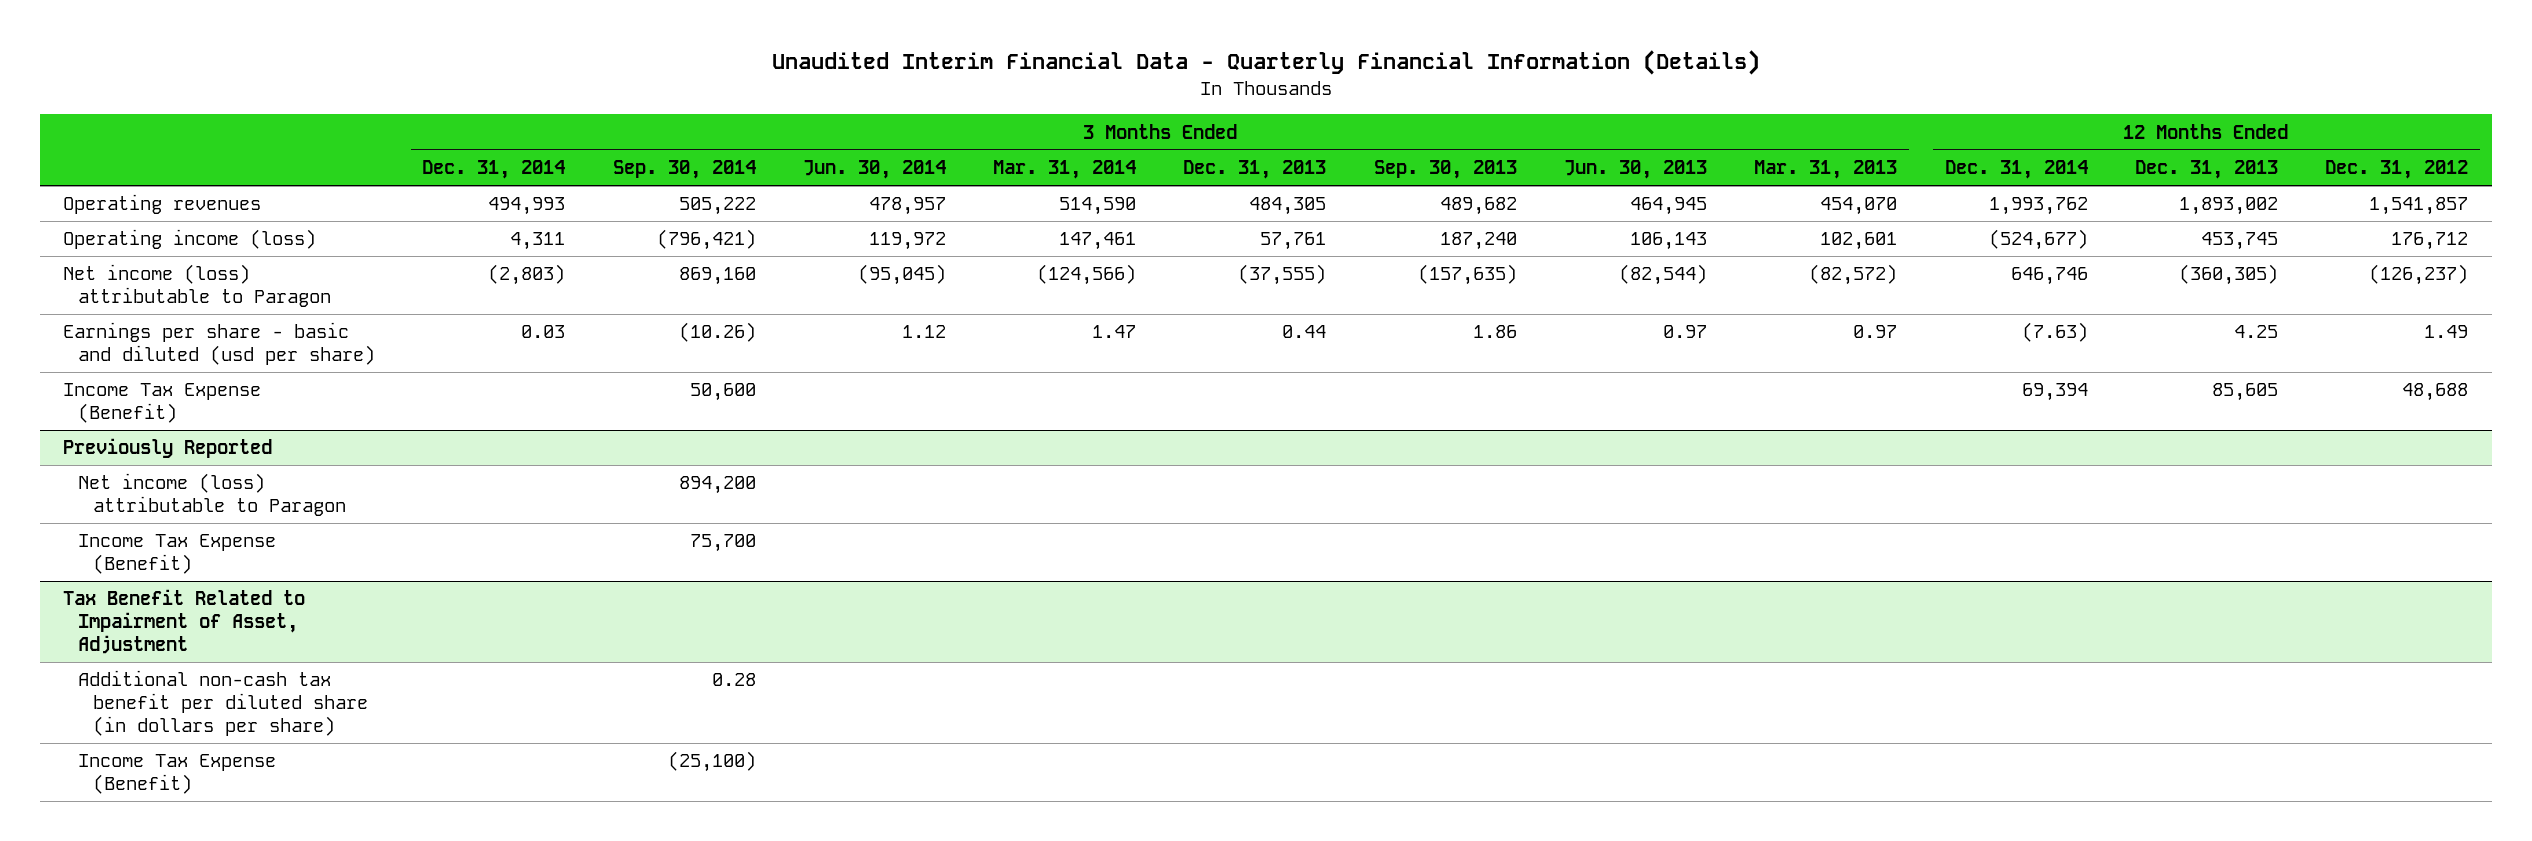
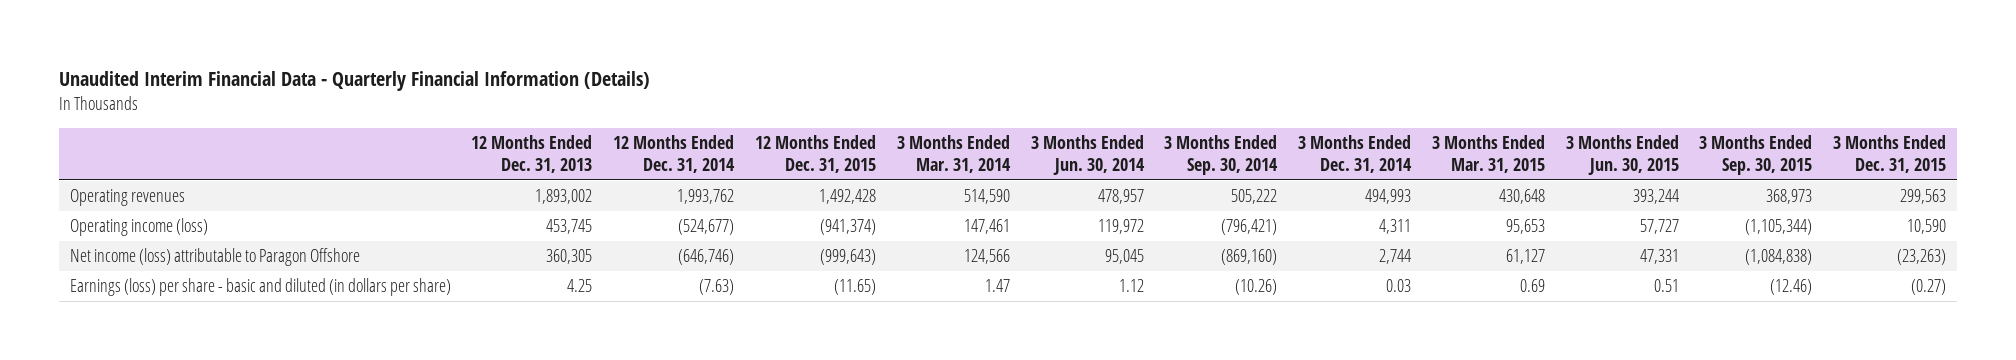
[1183,160,1327,180] Dec. 31, 2013 -> none
[1373,160,1517,180] Sep. 30, 2013 -> none
[1564,160,1708,180] Jun. 30, 2013 -> none
[1754,160,1898,180] Mar. 31, 2013 -> none
[2325,160,2469,180] Dec. 31, 2012 -> none
none -> [754,135,876,173] 12 Months Ended Dec. 31, 2015
none -> [1431,135,1545,173] 3 Months Ended Mar. 31, 2015
none -> [1565,135,1679,175] 3 Months Ended Jun. 30, 2015
none -> [1699,135,1813,175] 3 Months Ended Sep. 30, 2015
none -> [1833,135,1947,173] 3 Months Ended Dec. 31, 2015
[63,383,262,424] Income Tax Expense (Benefit) -> none
[63,438,273,459] Previously Reported -> none
[78,473,346,517] Net income (loss) attributable to Paragon -> none
[78,534,277,575] Income Tax Expense (Benefit) -> none
[63,589,306,654] Tax Benefit Related to Impairment of Asset, Adjustment -> none
[78,670,368,736] Additional non-cash tax benefit per diluted share (in dollars per share) -> none
[78,754,277,795] Income Tax Expense (Benefit) -> none
[63,264,332,308] Net income (loss) attributable to Paragon -> [69,248,360,267] Net income (loss) attributable to Paragon Offshore
[488,264,566,286] (2,803) -> [1379,249,1412,265] 2,744
[678,267,756,286] 869,160 -> [1221,249,1278,266] (869,160)
[857,264,946,286] (95,045) -> [1104,249,1144,265] 95,045
[1037,264,1137,286] (124,566) -> [963,249,1010,265] 124,566
[2010,267,2088,286] 646,746 -> [678,249,735,266] (646,746)
[2178,264,2278,286] (360,305) -> [546,249,593,265] 360,305
[63,322,376,366] Earnings per share - basic and diluted (usd per share) -> [69,278,451,297] Earnings (loss) per share - basic and diluted (in dollars per share)

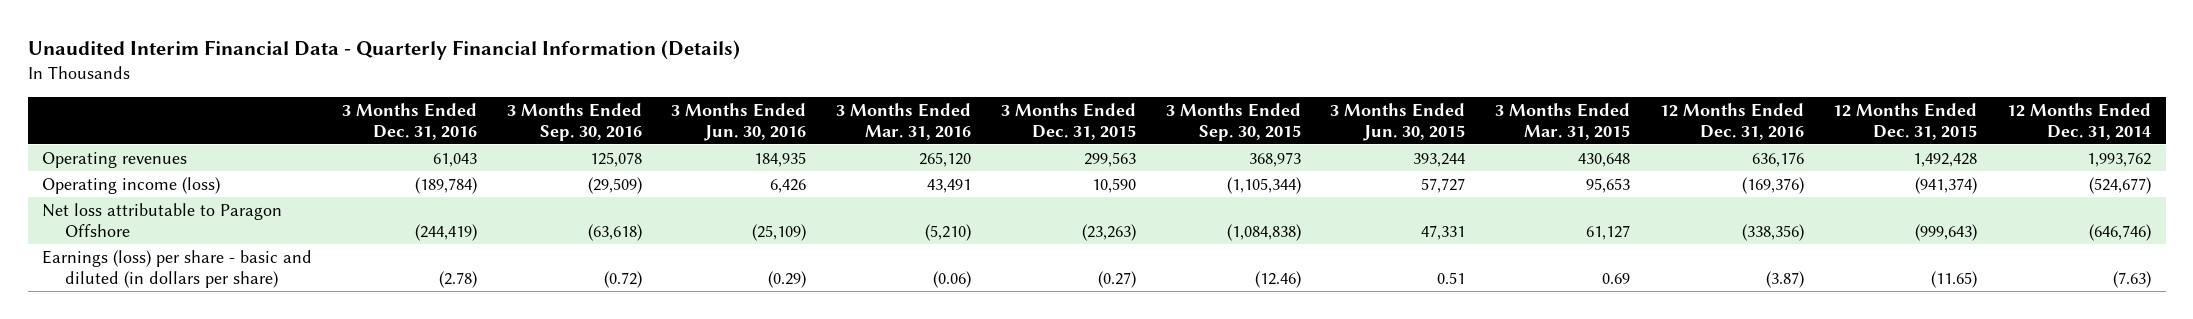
[471,135,593,173] 12 Months Ended Dec. 31, 2013 -> none
[896,135,1011,173] 3 Months Ended Mar. 31, 2014 -> none
[1030,135,1145,175] 3 Months Ended Jun. 30, 2014 -> none
[1164,135,1279,175] 3 Months Ended Sep. 30, 2014 -> none
[1298,135,1413,173] 3 Months Ended Dec. 31, 2014 -> none
none -> [342,102,478,140] 3 Months Ended Dec. 31, 2016
none -> [506,102,642,141] 3 Months Ended Sep. 30, 2016
none -> [671,102,807,141] 3 Months Ended Jun. 30, 2016
none -> [836,102,972,140] 3 Months Ended Mar. 31, 2016
none -> [1659,102,1804,140] 12 Months Ended Dec. 31, 2016
[69,248,360,267] Net income (loss) attributable to Paragon Offshore -> [42,202,283,237] Net loss attributable to Paragon Offshore

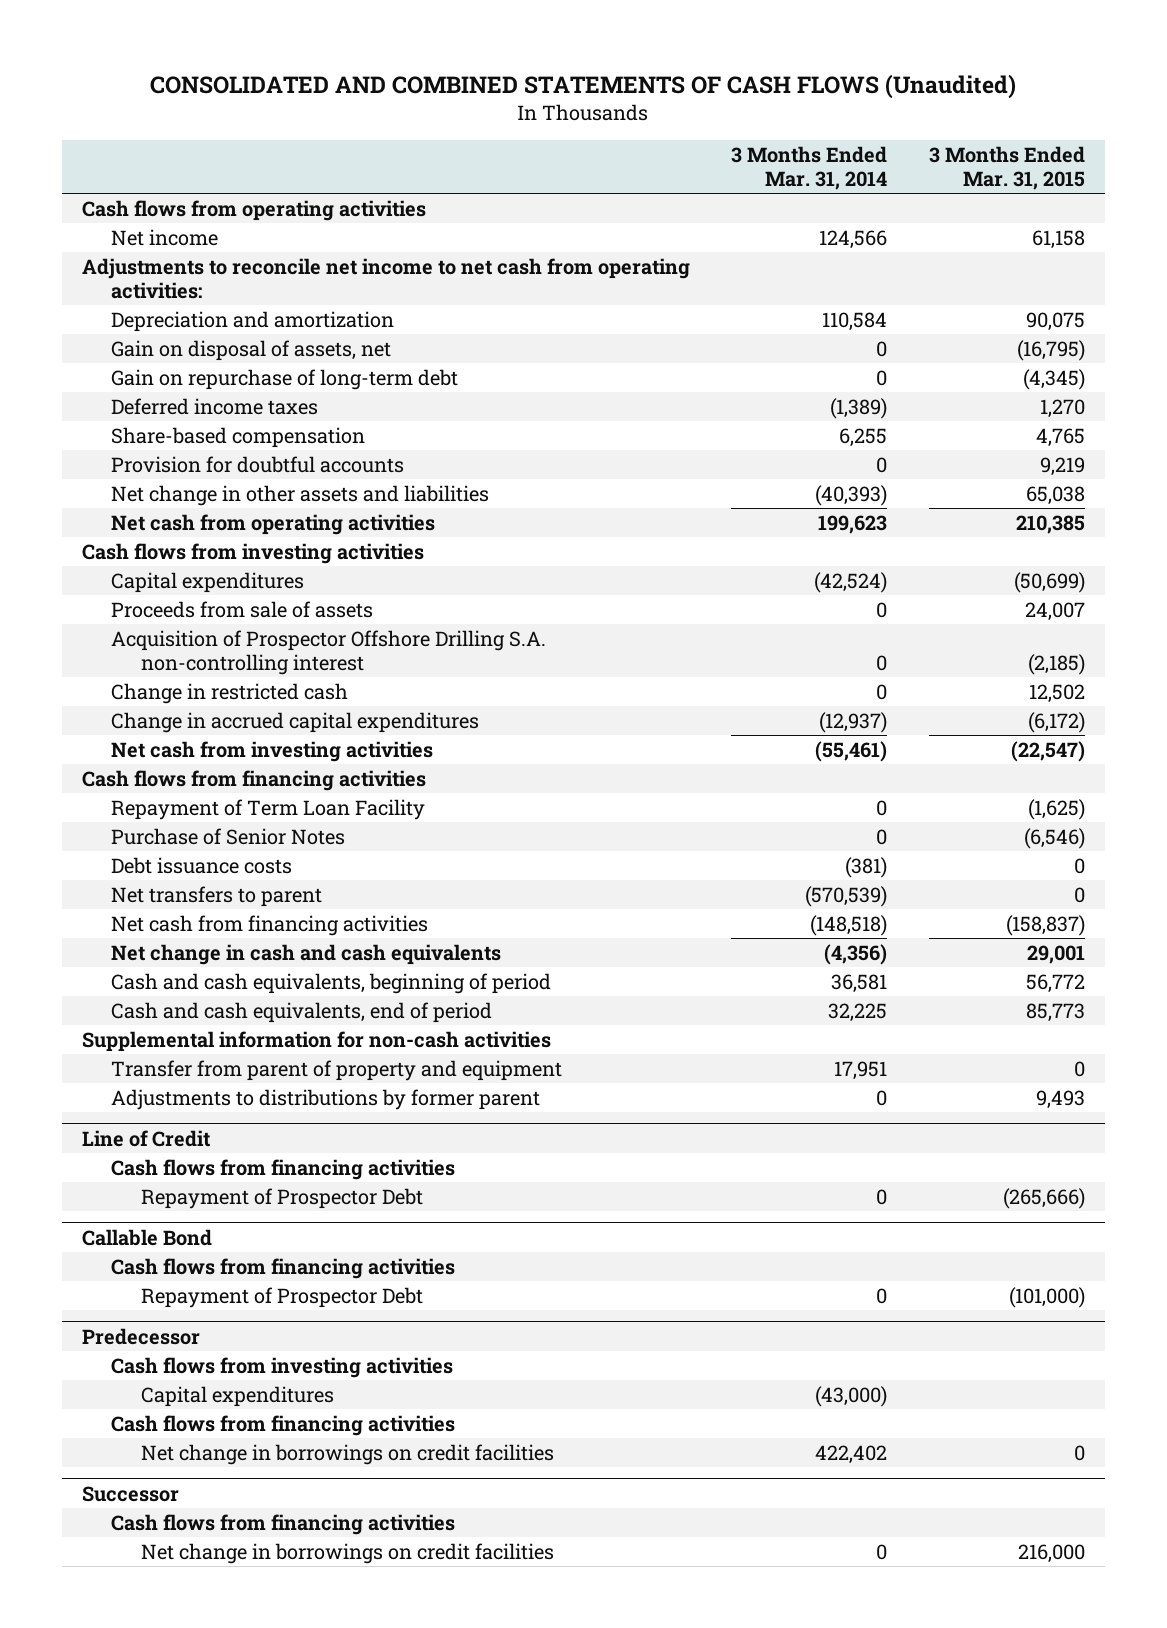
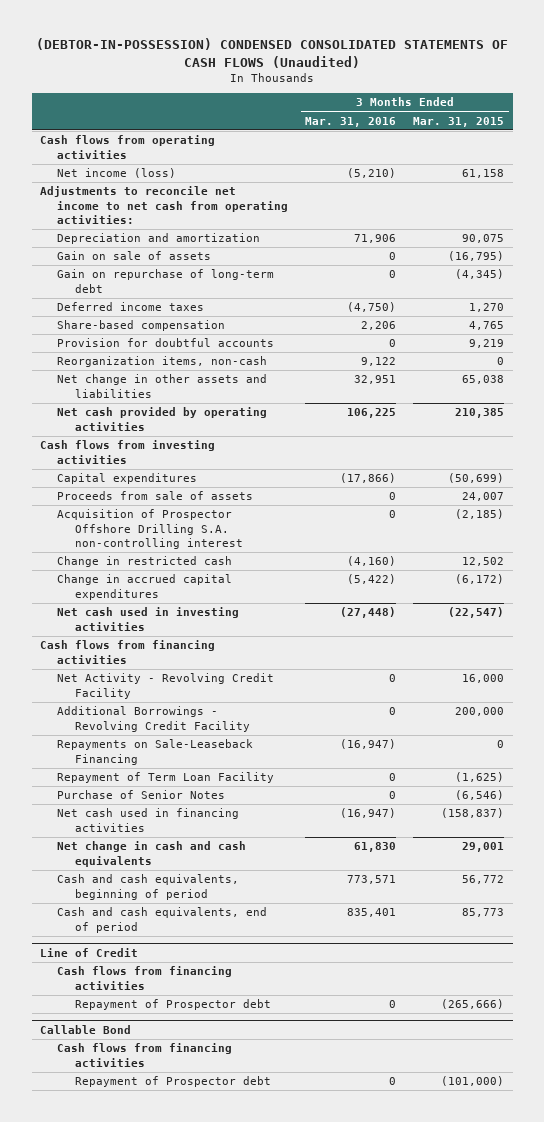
[150,73,1017,99] CONSOLIDATED AND COMBINED STATEMENTS OF CASH FLOWS (Unaudited) -> [36,38,509,68] (DEBTOR-IN-POSSESSION) CONDENSED CONSOLIDATED STATEMENTS OF CASH FLOWS (Unaudited)
[731,146,888,190] 3 Months Ended Mar. 31, 2014 -> none
none -> [305,116,397,127] Mar. 31, 2016
[111,228,219,246] Net income -> [57,168,177,179] Net income (loss)
[111,339,392,361] Gain on disposal of assets, net -> [57,251,212,261] Gain on sale of assets
none -> [57,356,268,368] Reorganization items, non-cash
[111,513,436,535] Net cash from operating activities -> [57,407,268,431] Net cash provided by operating activities
[111,740,434,762] Net cash from investing activities -> [57,607,240,631] Net cash used in investing activities
none -> [57,673,275,699] Net Activity - Revolving Credit Facility
none -> [57,706,250,732] Additional Borrowings - Revolving Credit Facility
none -> [57,739,254,765] Repayments on Sale-Leaseback Financing
[111,856,293,874] Debt issuance costs -> none
[111,885,323,907] Net transfers to parent -> none
[111,914,429,936] Net cash from financing activities -> [57,808,240,832] Net cash used in financing activities
[82,1030,552,1052] Supplemental information for non-cash activities -> none
[111,1059,563,1081] Transfer from parent of property and equipment -> none
[111,1088,541,1110] Adjustments to distributions by former parent -> none
[140,1187,423,1209] Repayment of Prospector Debt -> [74,999,271,1011] Repayment of Prospector debt
[82,1327,201,1345] Predecessor -> none
[111,1356,454,1378] Cash flows from investing activities -> none
[140,1385,334,1407] Capital expenditures -> none
[111,1414,456,1436] Cash flows from financing activities -> none
[140,1443,554,1465] Net change in borrowings on credit facilities -> none
[82,1485,180,1502] Successor -> none
[111,1513,456,1535] Cash flows from financing activities -> none
[140,1542,554,1564] Net change in borrowings on credit facilities -> none
[140,1286,423,1308] Repayment of Prospector Debt -> [74,1076,271,1088] Repayment of Prospector debt

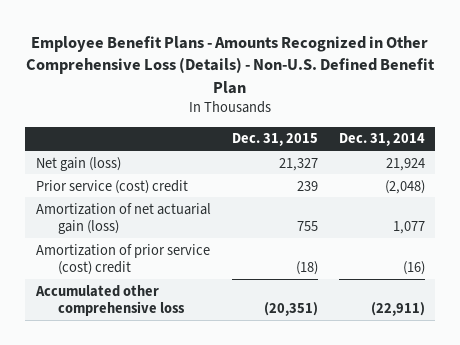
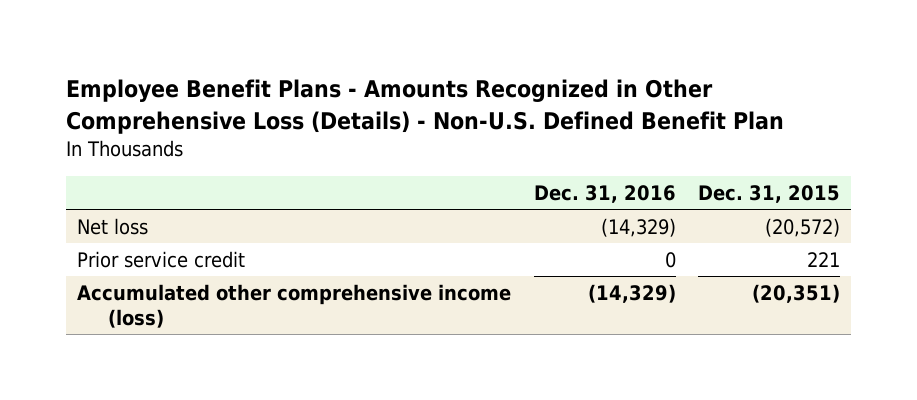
[338,133,425,147] Dec. 31, 2014 -> none
none -> [533,185,676,204] Dec. 31, 2016
[35,202,211,234] Amortization of net actuarial gain (loss) -> none
[35,243,210,275] Amortization of prior service (cost) credit -> none
[35,156,121,171] Net gain (loss) -> [77,218,149,236] Net loss
[278,157,318,171] 21,327 -> [765,218,841,238] (20,572)
[35,179,188,194] Prior service (cost) credit -> [77,251,246,269] Prior service credit
[296,180,318,191] 239 -> [807,252,841,268] 221
[34,284,186,316] Accumulated other comprehensive loss -> [77,284,512,328] Accumulated other comprehensive income (loss)

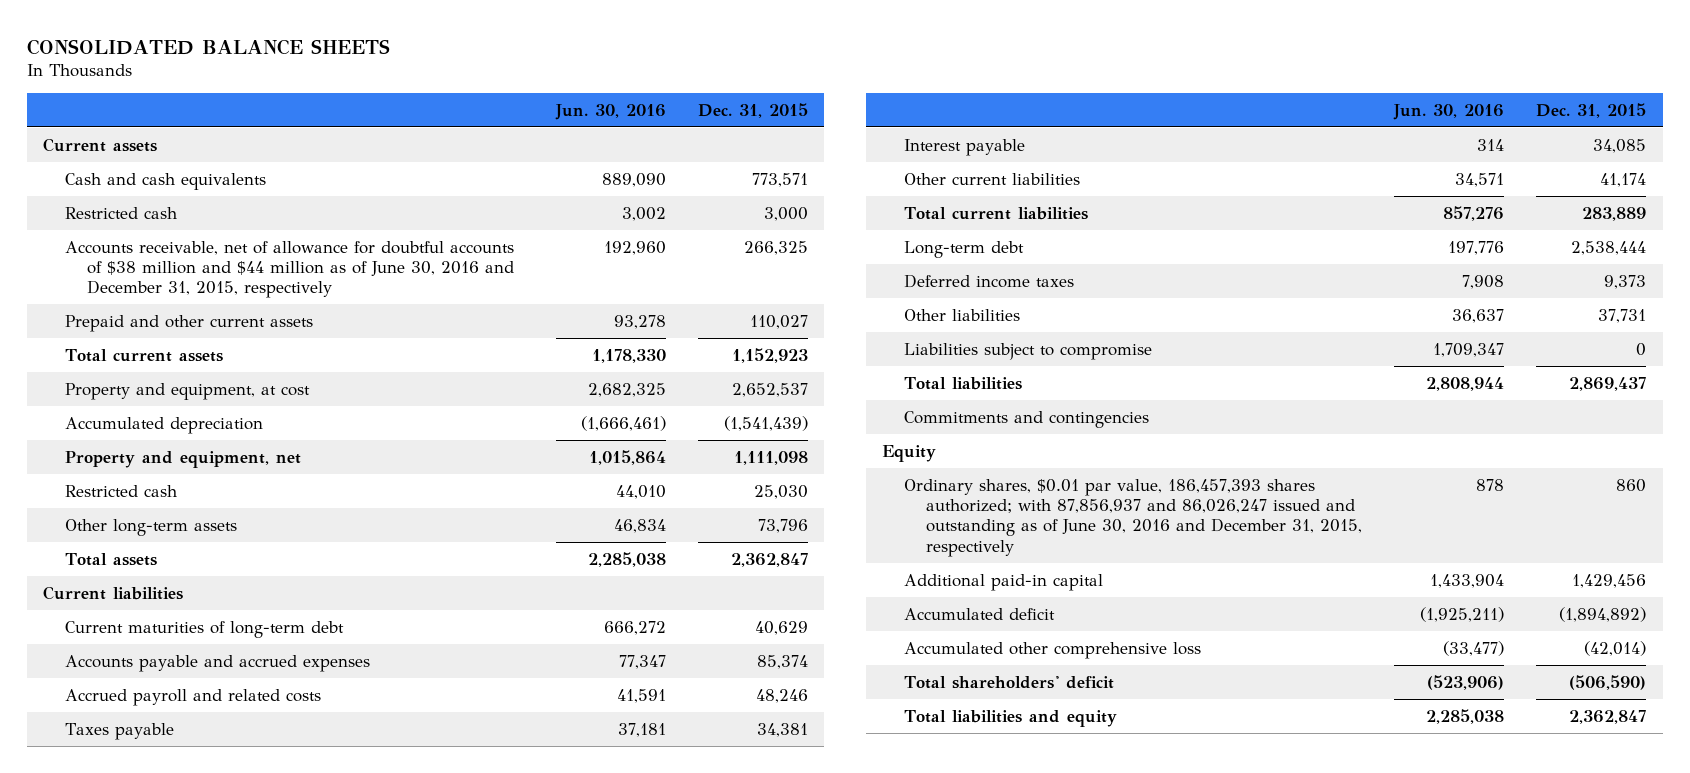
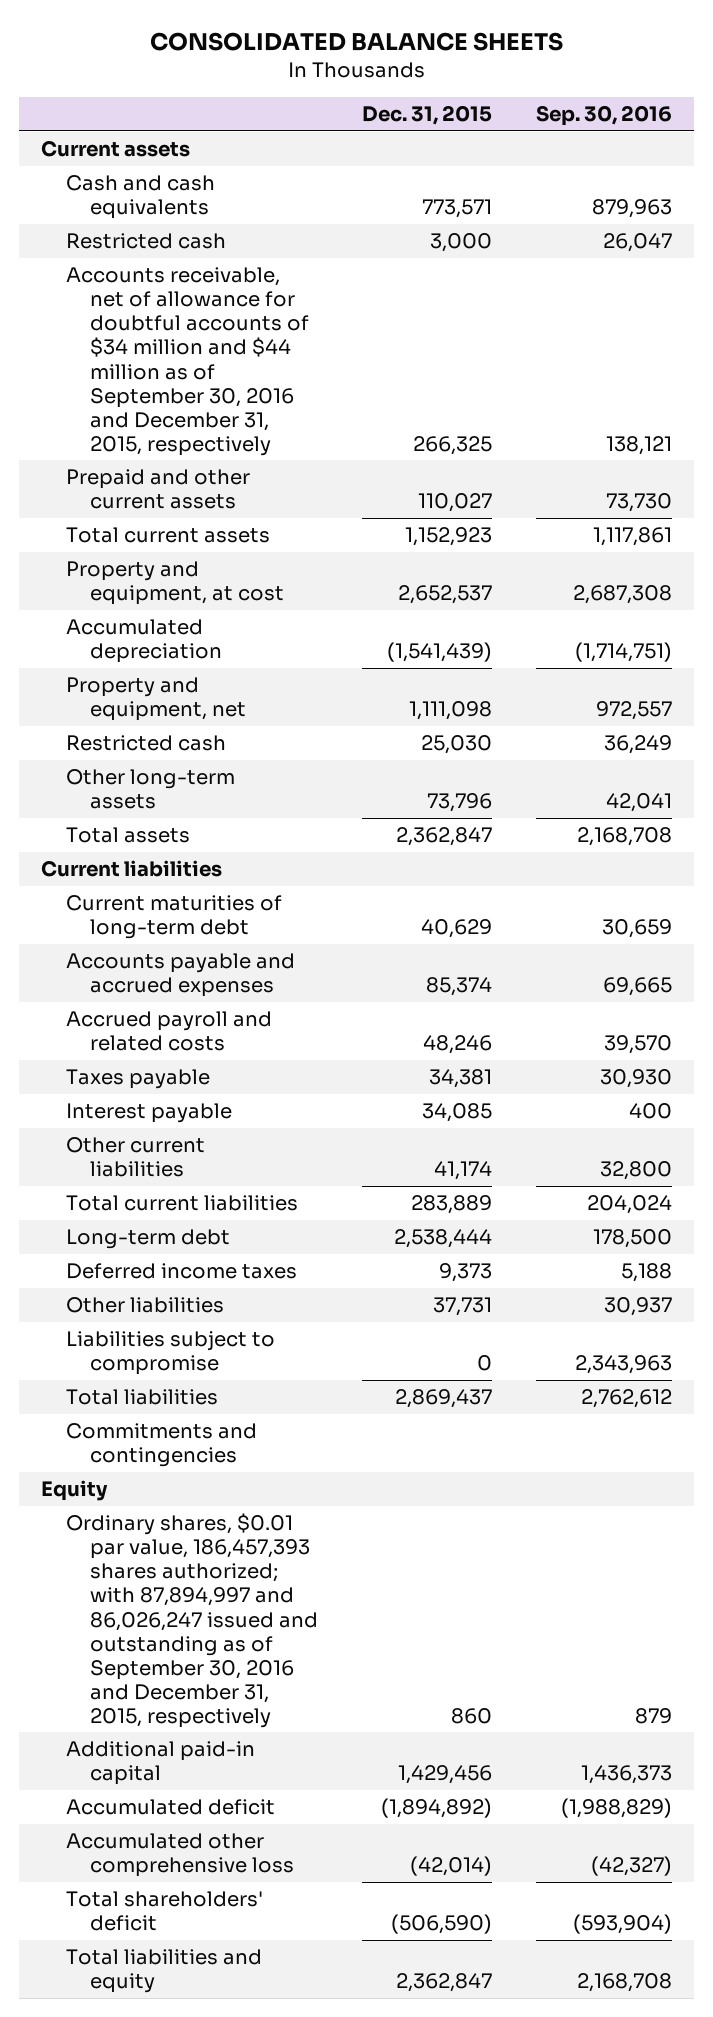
[554,103,666,120] Jun. 30, 2016 -> none
none -> [536,105,673,127] Sep. 30, 2016
[65,240,515,299] Accounts receivable, net of allowance for doubtful accounts of $38 million and $44 million as of June 30, 2016 and December 31, 2015, respectively -> [65,267,310,456] Accounts receivable, net of allowance for doubtful accounts of $34 million and $44 million as of September 30, 2016 and December 31, 2015, respectively
[904,478,1363,557] Ordinary shares, $0.01 par value, 186,457,393 shares authorized; with 87,856,937 and 86,026,247 issued and outstanding as of June 30, 2016 and December 31, 2015, respectively -> [65,1513,319,1728] Ordinary shares, $0.01 par value, 186,457,393 shares authorized; with 87,894,997 and 86,026,247 issued and outstanding as of September 30, 2016 and December 31, 2015, respectively

